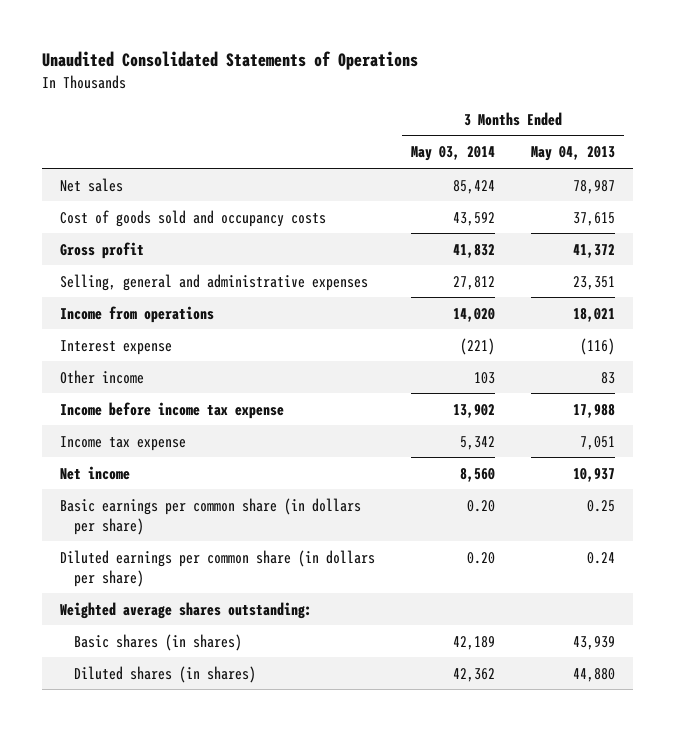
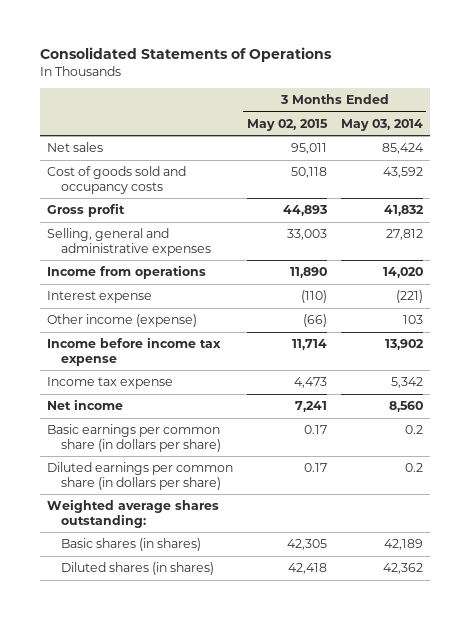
[42,51,419,71] Unaudited Consolidated Statements of Operations -> [39,46,332,62] Consolidated Statements of Operations
[530,146,615,162] May 04, 2013 -> none
none -> [246,118,328,131] May 02, 2015
[59,369,144,384] Other income -> [46,314,197,328] Other income (expense)
[466,499,495,512] 0.20 -> [404,425,423,435] 0.2
[466,551,495,564] 0.20 -> [404,463,423,473] 0.2

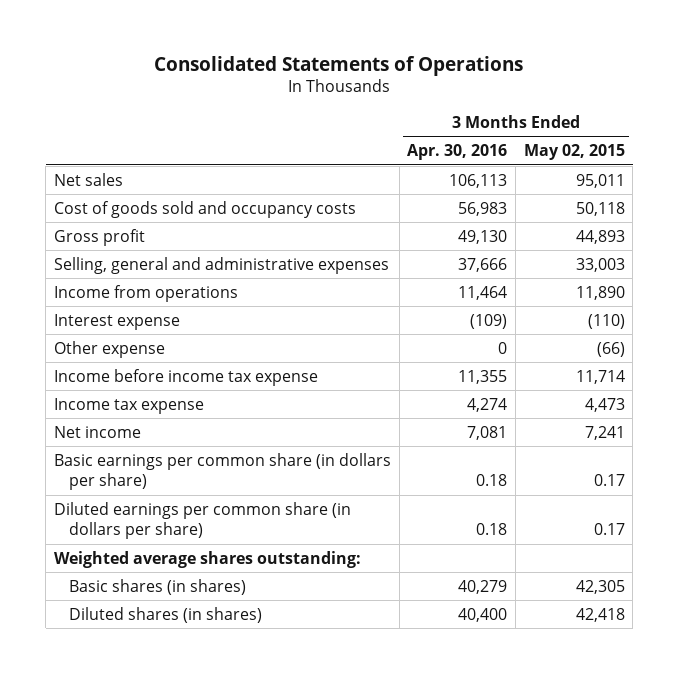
[340,118,423,131] May 03, 2014 -> none
none -> [407,144,508,161] Apr. 30, 2016
[46,314,197,328] Other income (expense) -> [53,340,165,358] Other expense

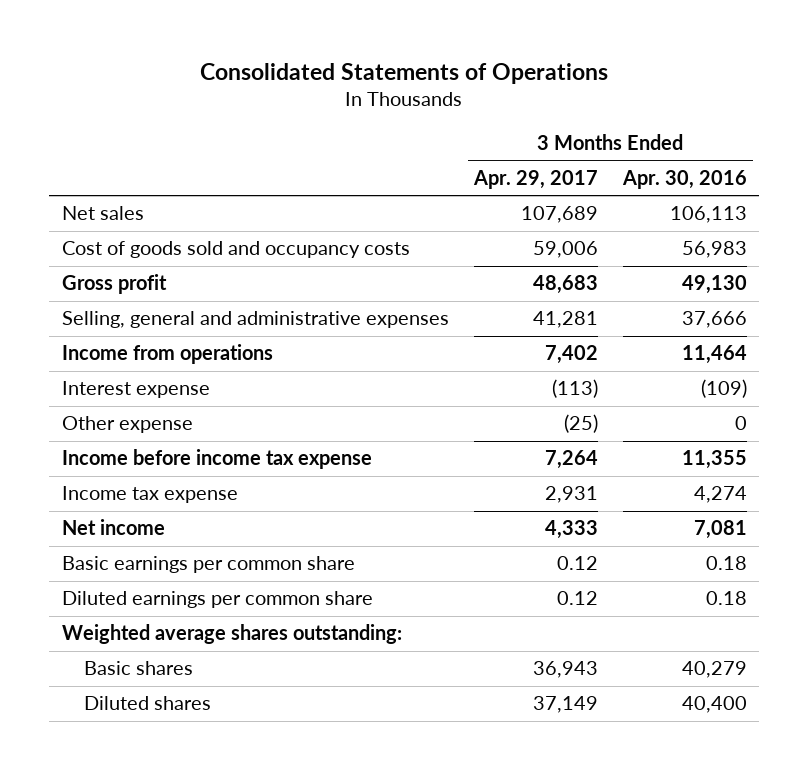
[523,144,625,161] May 02, 2015 -> none
none -> [472,170,598,190] Apr. 29, 2017
[53,452,391,491] Basic earnings per common share (in dollars per share) -> [61,556,355,574] Basic earnings per common share
[53,501,351,540] Diluted earnings per common share (in dollars per share) -> [61,591,373,609] Diluted earnings per common share
[68,578,246,595] Basic shares (in shares) -> [84,661,194,676] Basic shares
[68,606,262,623] Diluted shares (in shares) -> [84,696,212,711] Diluted shares

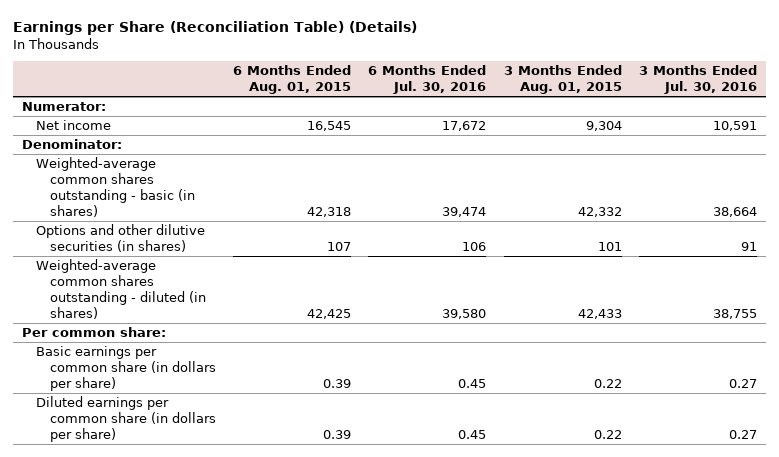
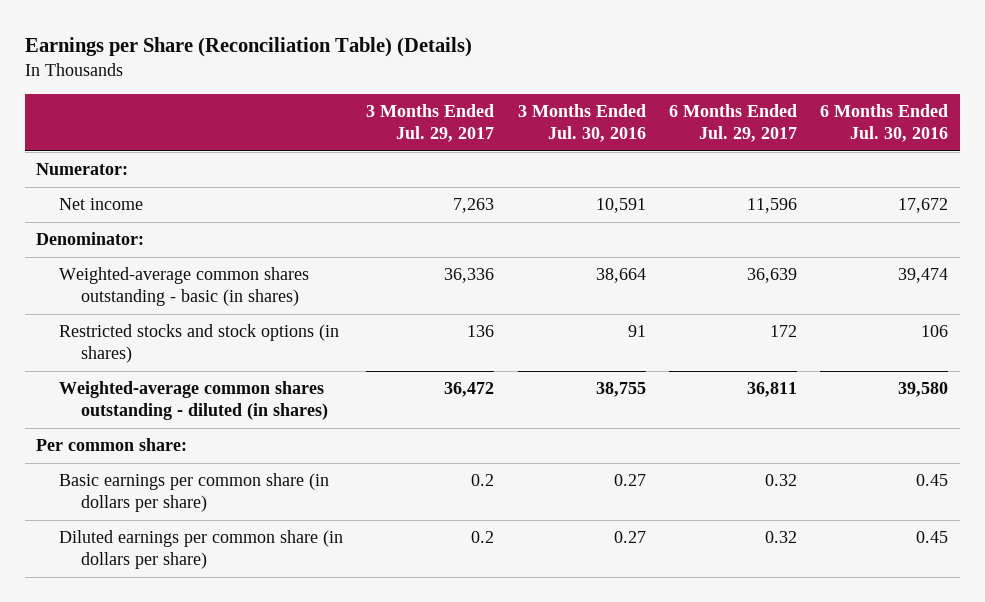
[233,65,352,94] 6 Months Ended Aug. 01, 2015 -> none
[503,65,622,94] 3 Months Ended Aug. 01, 2015 -> none
none -> [366,104,495,143] 3 Months Ended Jul. 29, 2017
none -> [668,104,797,143] 6 Months Ended Jul. 29, 2017
[35,224,205,253] Options and other dilutive securities (in shares) -> [58,324,339,364] Restricted stocks and stock options (in shares)

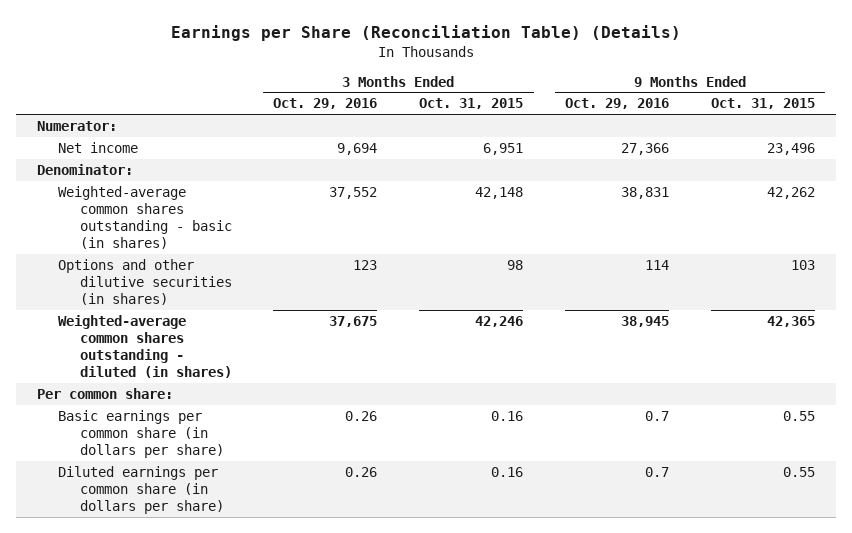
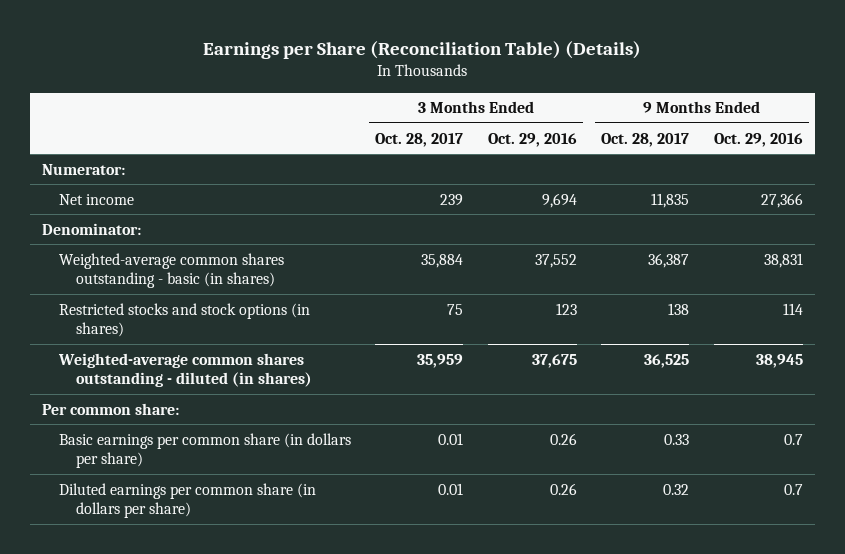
[419,98,524,110] Oct. 31, 2015 -> none
[710,98,815,110] Oct. 31, 2015 -> none
none -> [375,132,464,147] Oct. 28, 2017
none -> [601,132,690,147] Oct. 28, 2017
[58,259,232,306] Options and other dilutive securities (in shares) -> [58,302,310,338] Restricted stocks and stock options (in shares)

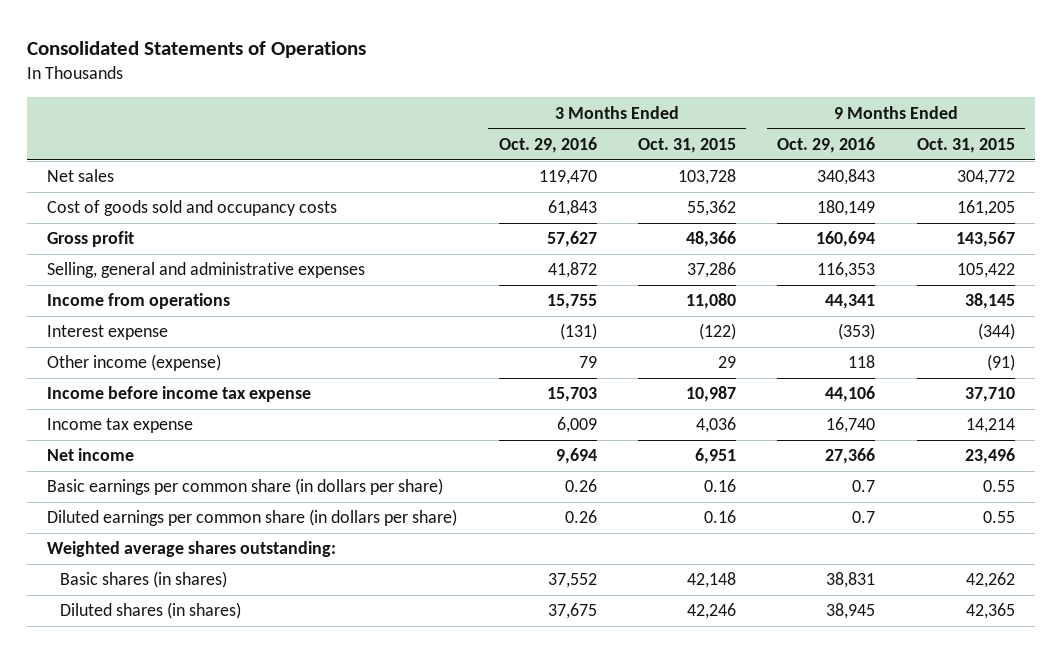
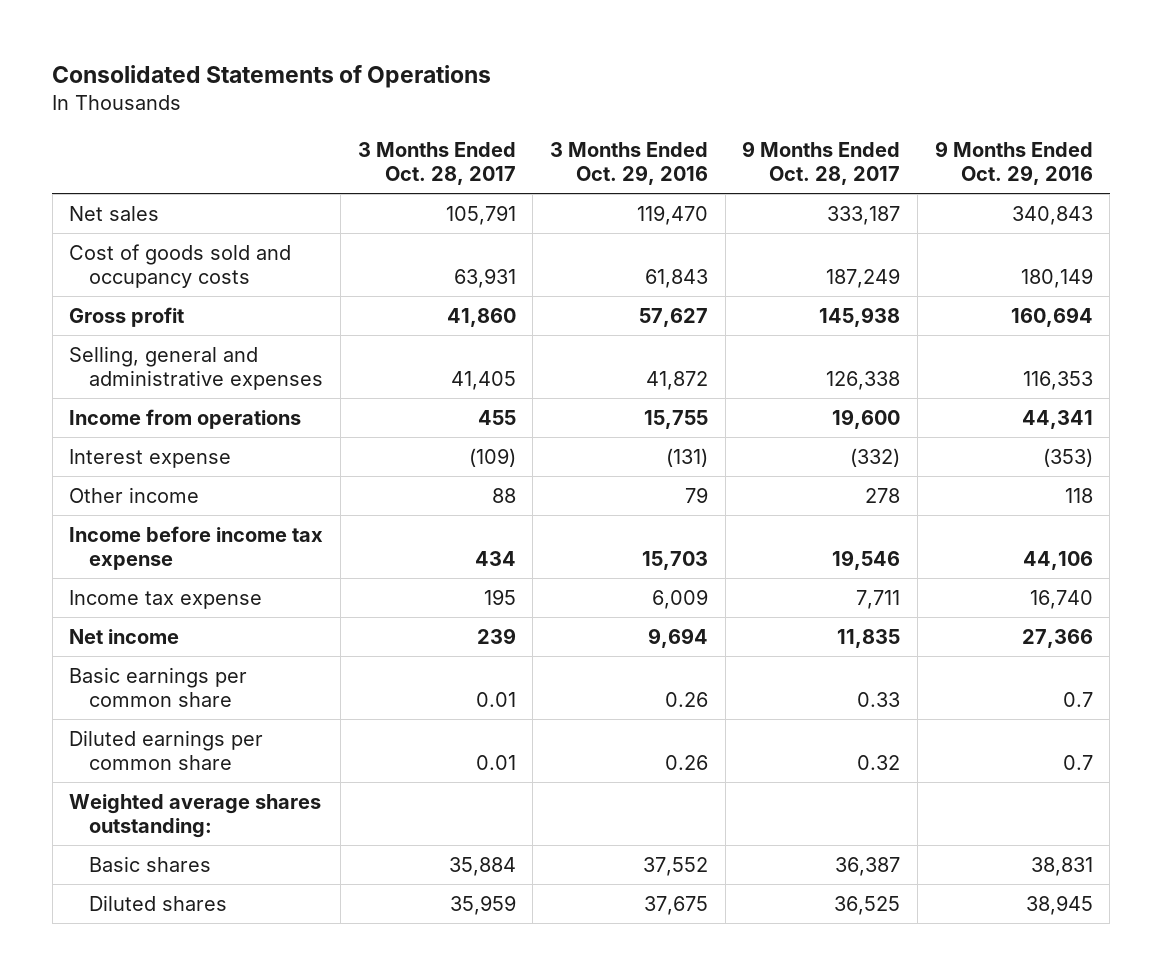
[637,137,736,153] Oct. 31, 2015 -> none
[916,137,1015,153] Oct. 31, 2015 -> none
none -> [357,141,516,186] 3 Months Ended Oct. 28, 2017
none -> [742,140,901,186] 9 Months Ended Oct. 28, 2017
[47,354,222,372] Other income (expense) -> [69,486,200,503] Other income
[47,478,444,496] Basic earnings per common share (in dollars per share) -> [69,666,248,708] Basic earnings per common share
[47,509,458,527] Diluted earnings per common share (in dollars per share) -> [69,729,264,771] Diluted earnings per common share
[60,571,228,589] Basic shares (in shares) -> [89,855,212,872] Basic shares
[60,602,242,620] Diluted shares (in shares) -> [89,894,228,911] Diluted shares

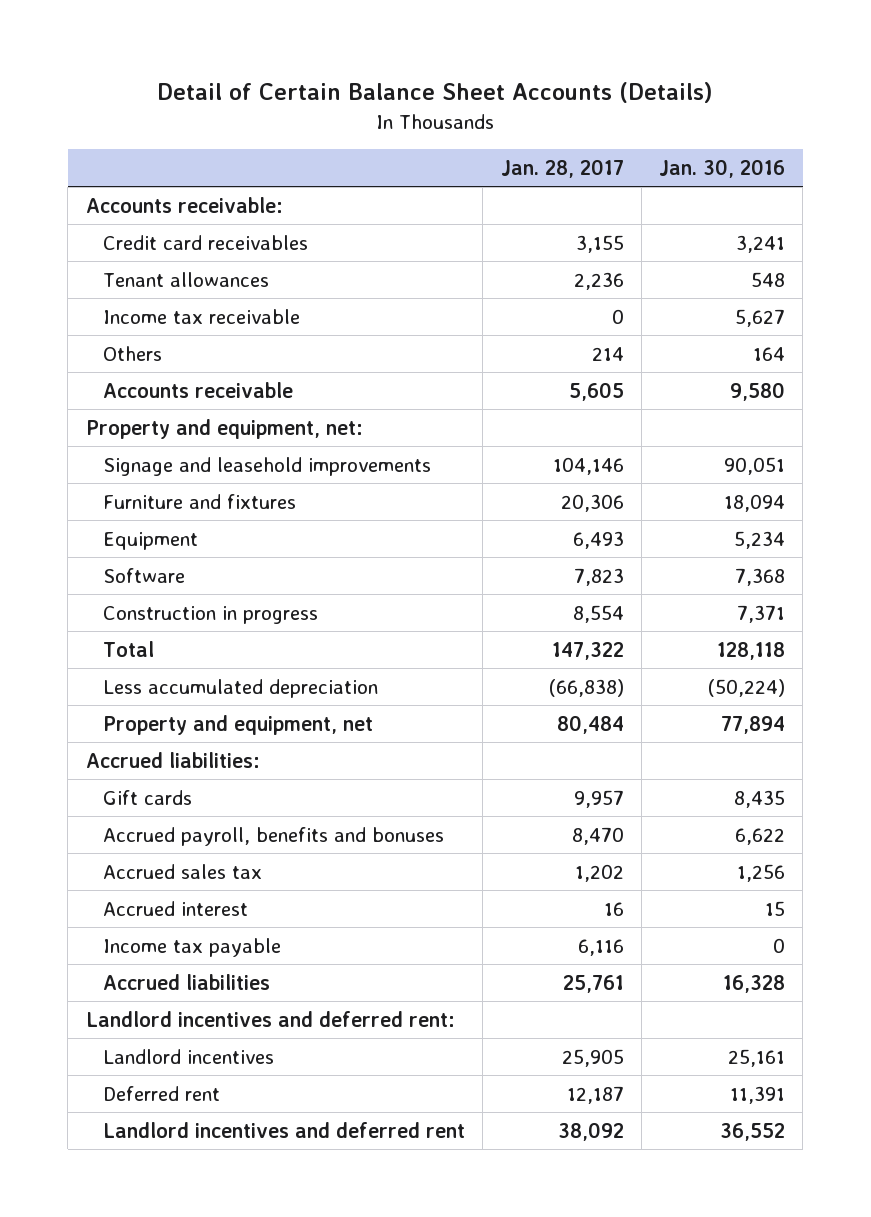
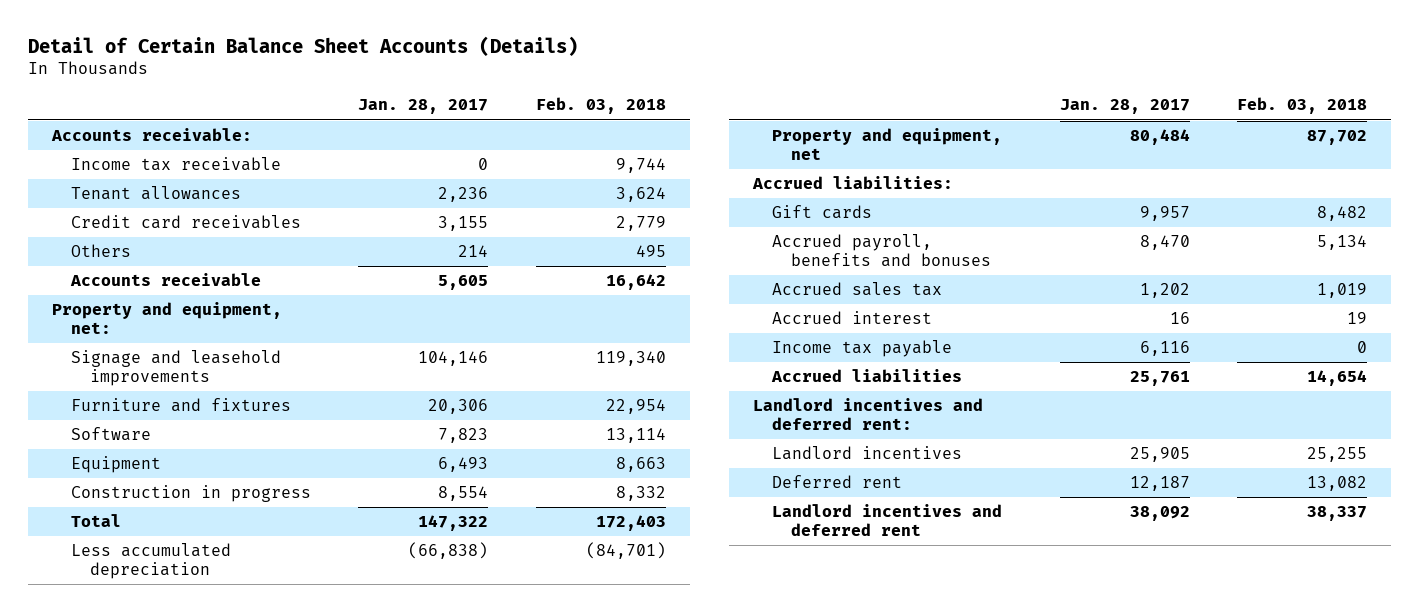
[659,158,786,178] Jan. 30, 2016 -> none
none -> [535,97,666,115] Feb. 03, 2018
[103,271,270,287] Tenant allowances -> [70,186,241,201] Tenant allowances
[103,234,309,250] Credit card receivables -> [70,215,301,230] Credit card receivables
[103,531,199,550] Equipment -> [70,456,161,474] Equipment

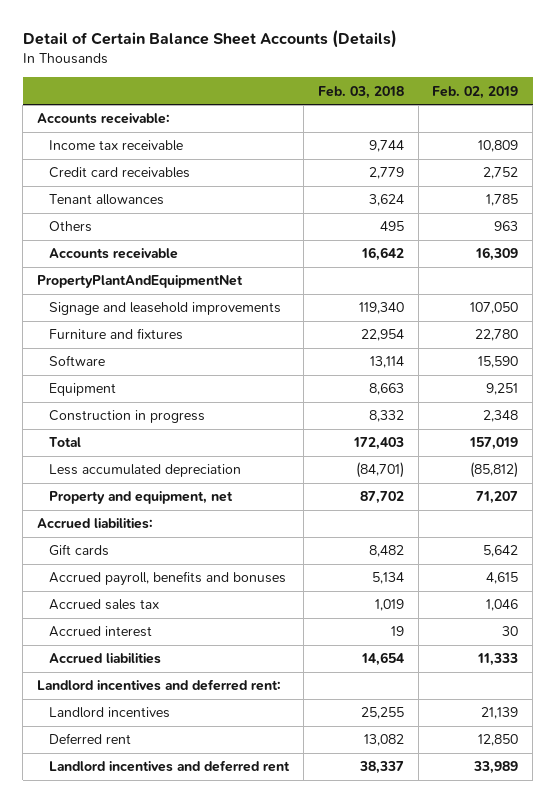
[358,99,489,115] Jan. 28, 2017 -> none
none -> [432,85,519,99] Feb. 02, 2019
[70,186,241,201] Tenant allowances -> [48,194,164,206] Tenant allowances
[51,302,282,335] Property and equipment, net: -> [37,275,244,289] PropertyPlantAndEquipmentNet
[772,340,953,358] Income tax payable -> none

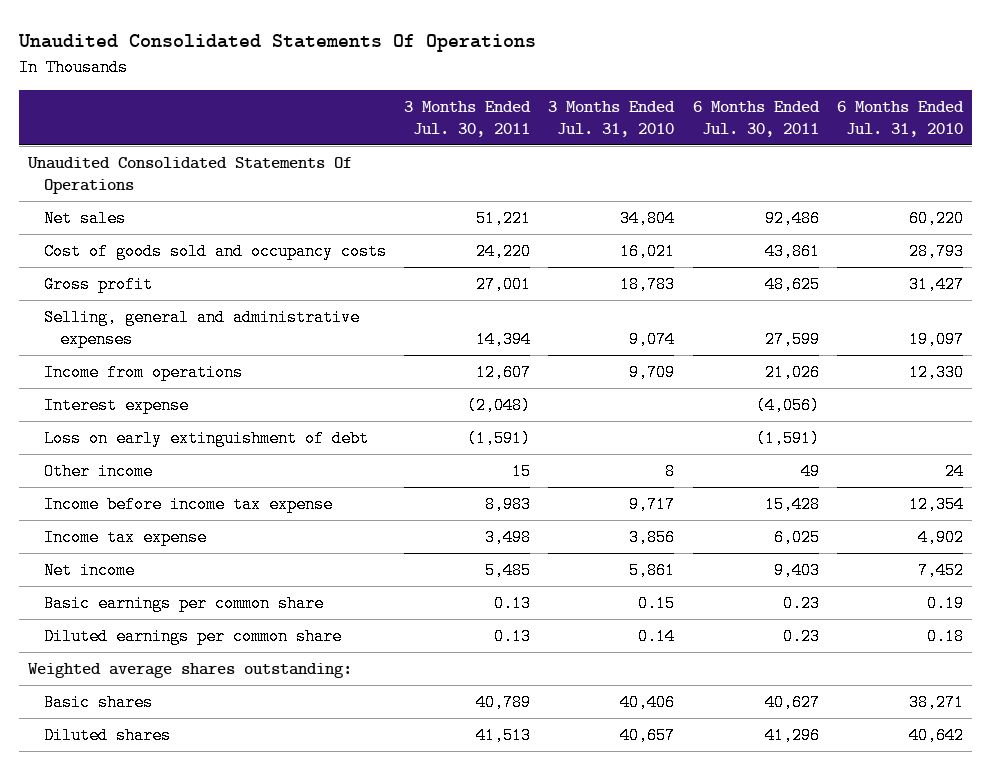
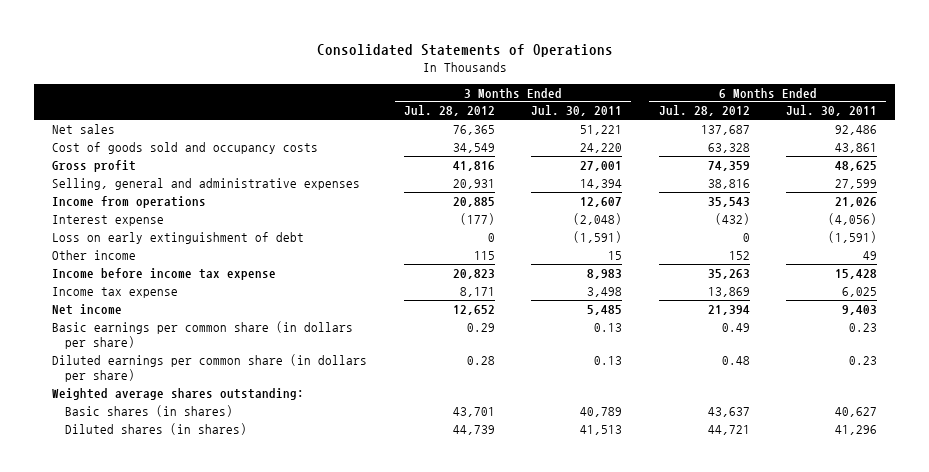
[17,33,536,52] Unaudited Consolidated Statements Of Operations -> [316,43,613,57] Consolidated Statements of Operations
[548,100,676,137] 3 Months Ended Jul. 31, 2010 -> none
[836,100,964,137] 6 Months Ended Jul. 31, 2010 -> none
none -> [403,105,495,117] Jul. 28, 2012
none -> [658,105,750,117] Jul. 28, 2012
[26,157,352,195] Unaudited Consolidated Statements Of Operations -> none
[43,595,324,613] Basic earnings per common share -> [52,320,354,349] Basic earnings per common share (in dollars per share)
[43,628,342,646] Diluted earnings per common share -> [52,353,368,382] Diluted earnings per common share (in dollars per share)
[43,694,153,712] Basic shares -> [65,404,234,417] Basic shares (in shares)
[43,727,171,745] Diluted shares -> [65,422,248,435] Diluted shares (in shares)

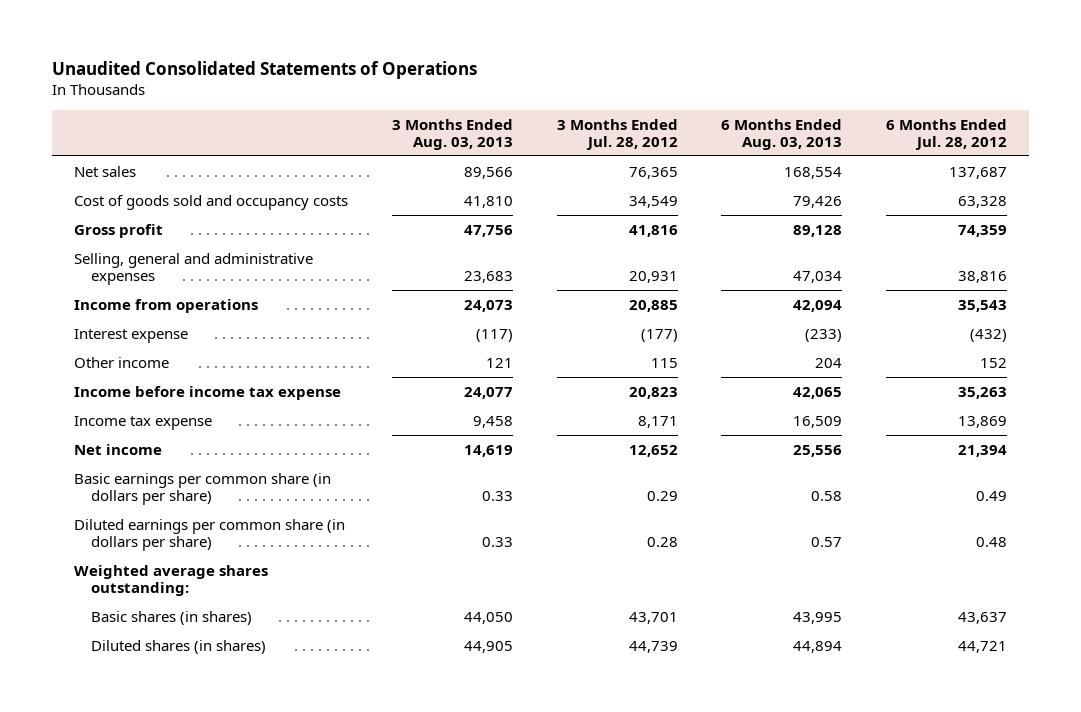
[316,43,613,57] Consolidated Statements of Operations -> [51,60,477,79] Unaudited Consolidated Statements of Operations
[531,105,623,117] Jul. 30, 2011 -> none
[786,105,878,117] Jul. 30, 2011 -> none
none -> [391,118,513,150] 3 Months Ended Aug. 03, 2013
none -> [721,118,843,150] 6 Months Ended Aug. 03, 2013
[52,231,305,244] Loss on early extinguishment of debt -> none

